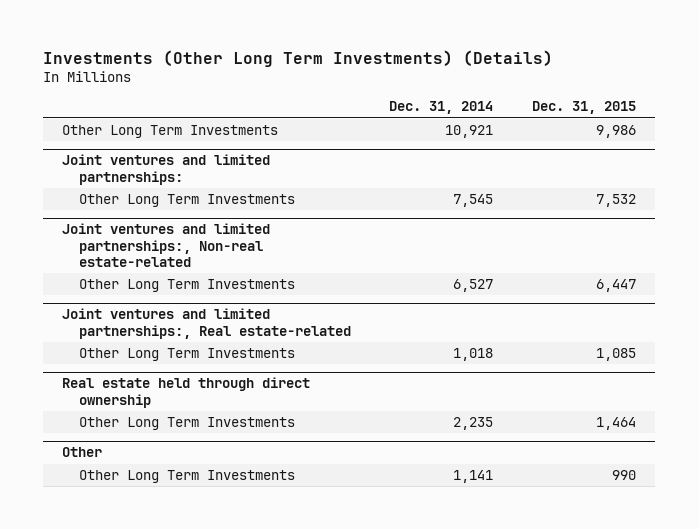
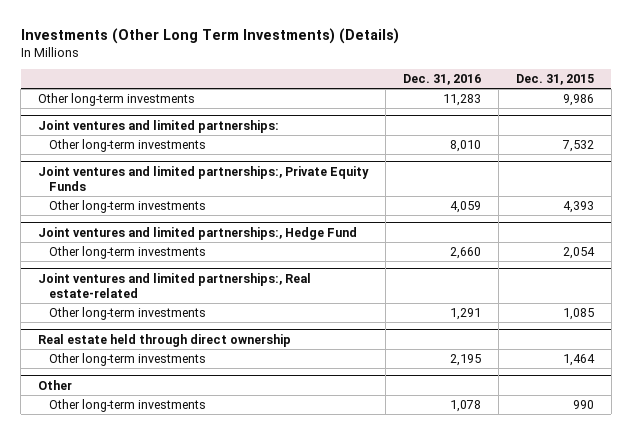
[389,101,494,115] Dec. 31, 2014 -> none
none -> [402,74,481,86] Dec. 31, 2016
[62,125,279,139] Other Long Term Investments -> [38,92,196,106] Other long-term investments
[62,223,271,268] Joint ventures and limited partnerships:, Non-real estate-related -> none
[78,194,295,208] Other Long Term Investments -> [48,138,206,152] Other long-term investments
none -> [38,165,370,191] Joint ventures and limited partnerships:, Private Equity Funds
[78,279,295,293] Other Long Term Investments -> [48,199,206,213] Other long-term investments
[596,279,637,293] 6,447 -> [562,200,594,213] 4,393
none -> [38,226,358,240] Joint ventures and limited partnerships:, Hedge Fund
none -> [48,245,206,259] Other long-term investments
[78,348,295,362] Other Long Term Investments -> [48,306,206,320] Other long-term investments
[78,417,295,431] Other Long Term Investments -> [48,352,206,366] Other long-term investments
[78,470,295,484] Other Long Term Investments -> [48,398,206,412] Other long-term investments

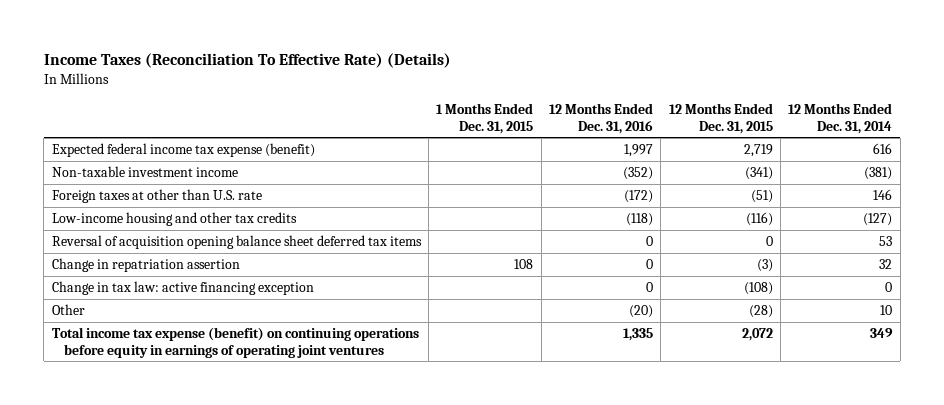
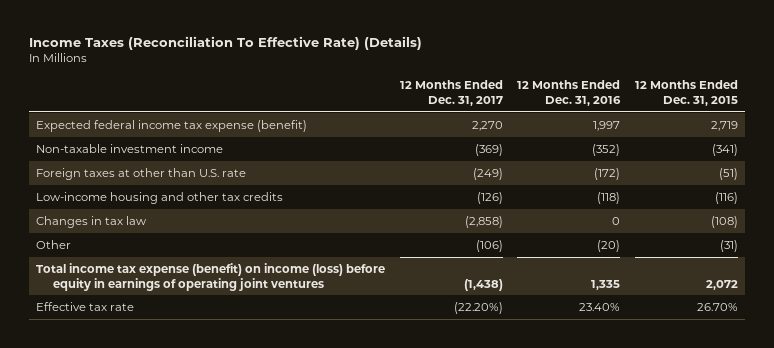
[436,103,534,134] 1 Months Ended Dec. 31, 2015 -> none
[788,103,893,134] 12 Months Ended Dec. 31, 2014 -> none
none -> [399,80,503,107] 12 Months Ended Dec. 31, 2017
[51,235,422,250] Reversal of acquisition opening balance sheet deferred tax items -> none
[51,258,240,273] Change in repatriation assertion -> none
[51,281,314,296] Change in tax law: active financing exception -> [36,215,148,228] Changes in tax law
[748,305,773,319] (28) -> [719,239,738,252] (31)
[51,327,419,358] Total income tax expense (benefit) on continuing operations before equity in earnings of operating joint ventures -> [36,262,386,291] Total income tax expense (benefit) on income (loss) before equity in earnings of operating joint ventures
none -> [36,301,135,311] Effective tax rate

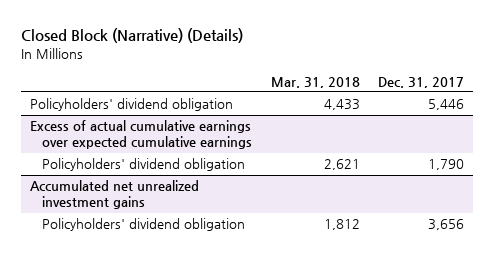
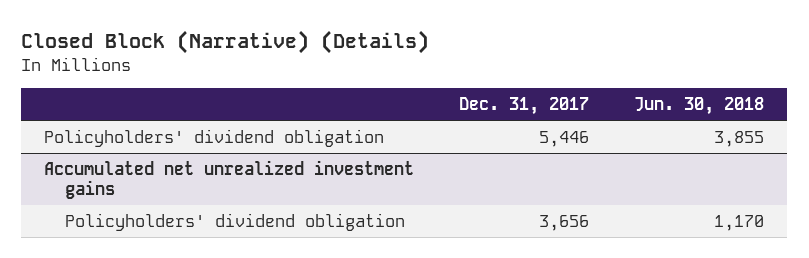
[270,76,360,88] Mar. 31, 2018 -> none
none -> [634,97,765,116] Jun. 30, 2018
[29,120,253,150] Excess of actual cumulative earnings over expected cumulative earnings -> none
[42,158,246,172] Policyholders' dividend obligation -> none

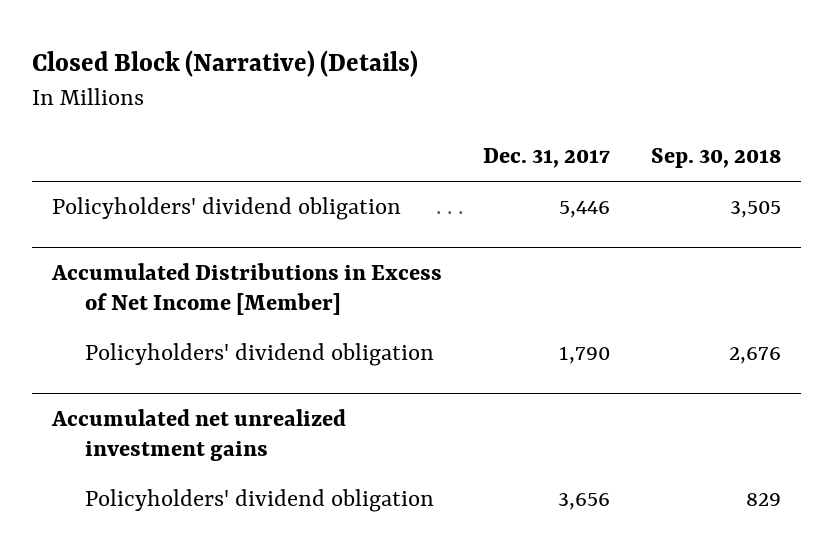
[634,97,765,116] Jun. 30, 2018 -> none
none -> [650,148,781,169] Sep. 30, 2018
none -> [51,262,443,315] Accumulated Distributions in Excess of Net Income [Member]
none -> [84,343,434,367] Policyholders' dividend obligation

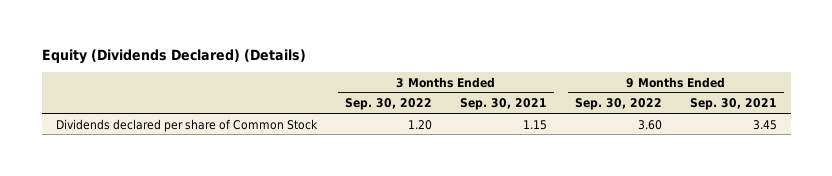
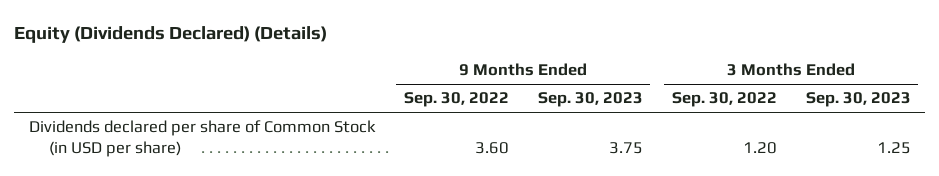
[459,98,547,111] Sep. 30, 2021 -> none
[689,98,777,111] Sep. 30, 2021 -> none
none -> [537,92,643,108] Sep. 30, 2023
none -> [805,92,911,108] Sep. 30, 2023
[55,118,318,132] Dividends declared per share of Common Stock -> [28,120,376,158] Dividends declared per share of Common Stock (in USD per share)

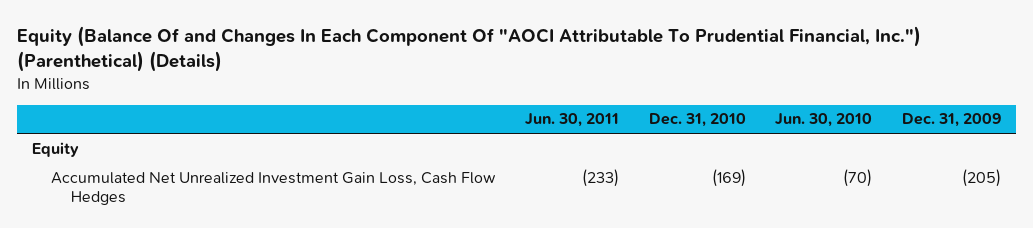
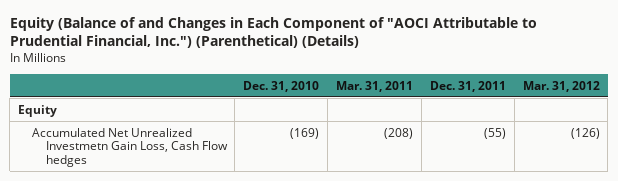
[17,26,922,73] Equity (Balance Of and Changes In Each Component Of "AOCI Attributable To Prudential Financial, Inc.") (Parenthetical) (Details) -> [9,16,537,49] Equity (Balance of and Changes in Each Component of "AOCI Attributable to Prudential Financial, Inc.") (Parenthetical) (Details)
[525,113,620,128] Jun. 30, 2011 -> none
[775,113,873,128] Jun. 30, 2010 -> none
[901,113,1001,128] Dec. 31, 2009 -> none
none -> [336,80,414,92] Mar. 31, 2011
none -> [429,80,506,92] Dec. 31, 2011
none -> [522,80,600,92] Mar. 31, 2012
[51,171,497,206] Accumulated Net Unrealized Investment Gain Loss, Cash Flow Hedges -> [31,127,228,168] Accumulated Net Unrealized Investmetn Gain Loss, Cash Flow hedges

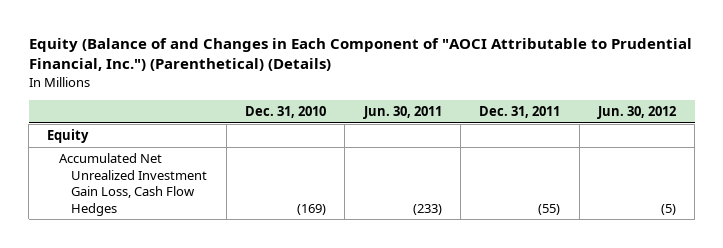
[336,80,414,92] Mar. 31, 2011 -> none
[522,80,600,92] Mar. 31, 2012 -> none
none -> [362,106,442,120] Jun. 30, 2011
none -> [597,106,677,120] Jun. 30, 2012
[31,127,228,168] Accumulated Net Unrealized Investmetn Gain Loss, Cash Flow hedges -> [59,153,208,216] Accumulated Net Unrealized Investment Gain Loss, Cash Flow Hedges

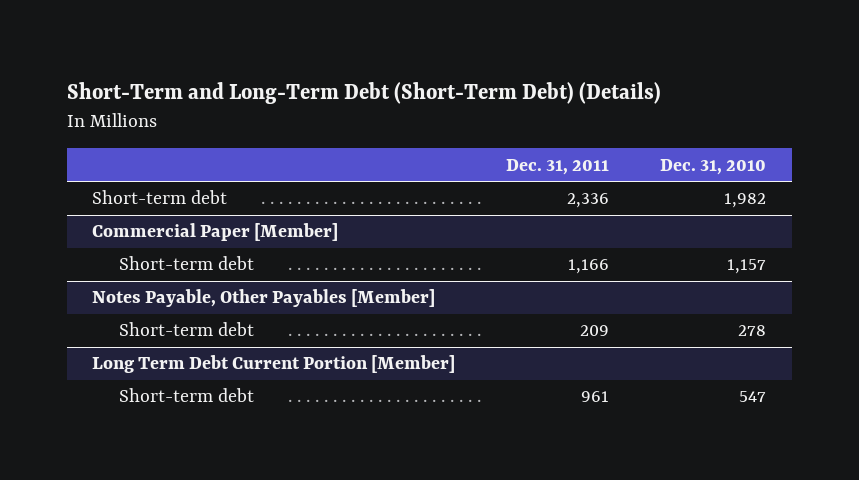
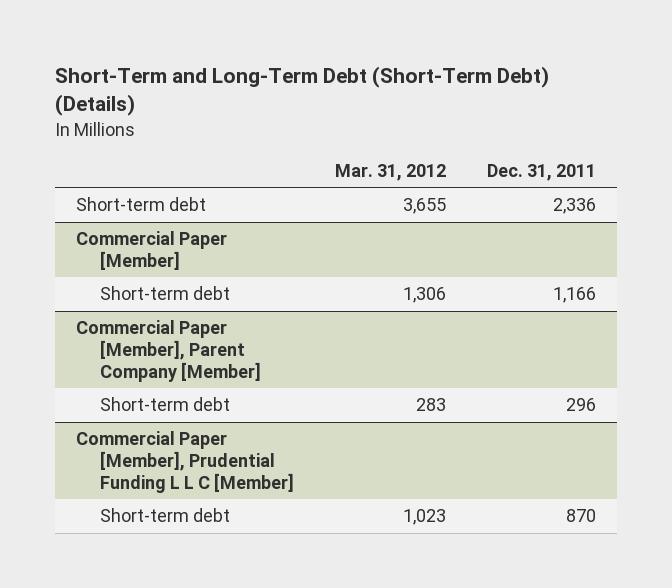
[660,158,767,175] Dec. 31, 2010 -> none
none -> [334,164,446,182] Mar. 31, 2012
[92,289,436,308] Notes Payable, Other Payables [Member] -> none
[92,355,456,374] Long Term Debt Current Portion [Member] -> none
none -> [75,320,261,382] Commercial Paper [Member], Parent Company [Member]
[580,325,610,337] 209 -> [566,398,597,412] 296
none -> [75,431,294,493] Commercial Paper [Member], Prudential Funding L L C [Member]
[581,391,610,403] 961 -> [566,509,597,523] 870

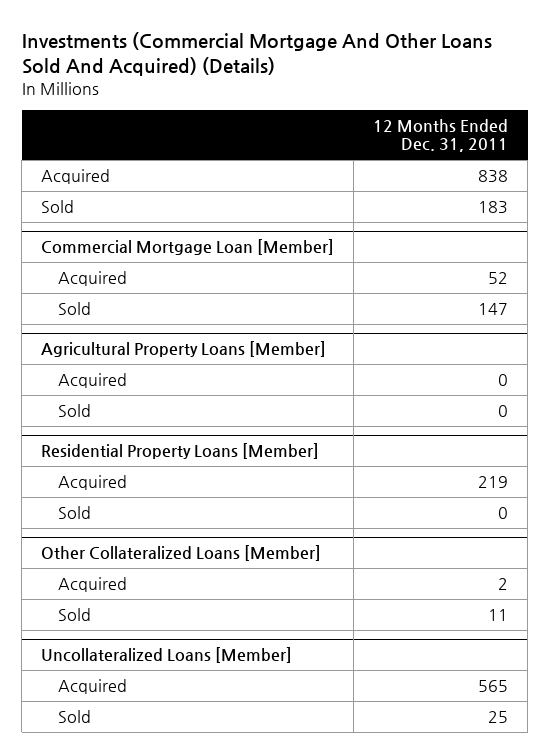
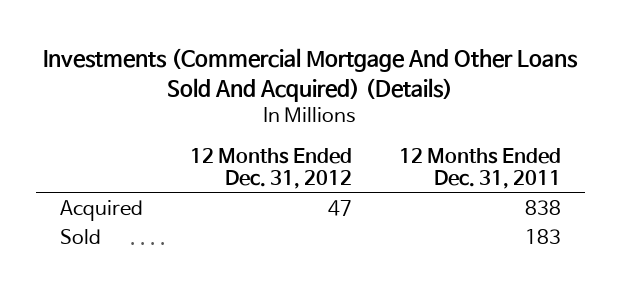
none -> [189,147,352,190] 12 Months Ended Dec. 31, 2012
[41,239,335,256] Commercial Mortgage Loan [Member] -> none
[58,270,128,286] Acquired -> none
[58,301,92,315] Sold -> none
[41,341,327,358] Agricultural Property Loans [Member] -> none
[58,372,128,388] Acquired -> none
[58,403,92,417] Sold -> none
[41,443,320,460] Residential Property Loans [Member] -> none
[58,474,128,490] Acquired -> none
[58,505,92,519] Sold -> none
[41,545,322,562] Other Collateralized Loans [Member] -> none
[58,576,128,592] Acquired -> none
[58,607,92,621] Sold -> none
[41,647,293,664] Uncollateralized Loans [Member] -> none
[58,678,128,694] Acquired -> none
[58,709,92,723] Sold -> none

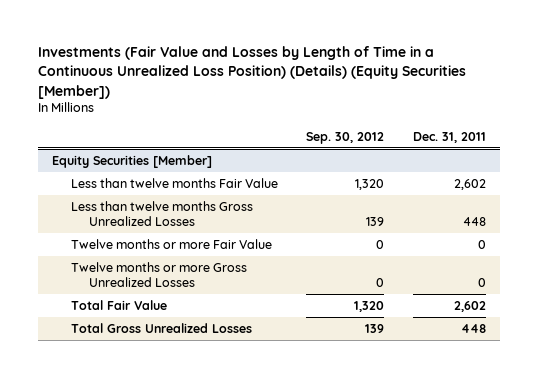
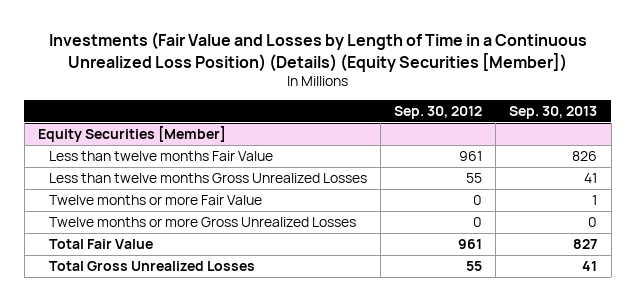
[412,131,486,143] Dec. 31, 2011 -> none
none -> [509,106,598,120] Sep. 30, 2013
[355,178,385,190] 1,320 -> [459,150,483,161] 961
[366,216,385,226] 139 -> [466,172,483,183] 55
[354,300,385,312] 1,320 -> [458,238,483,249] 961
[365,323,385,333] 139 -> [466,260,483,271] 55

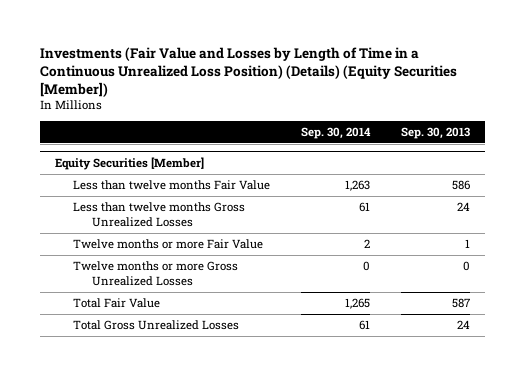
[394,106,483,120] Sep. 30, 2012 -> none
none -> [301,127,372,140] Sep. 30, 2014
[572,150,598,161] 826 -> [451,180,470,191] 586
[584,172,598,183] 41 -> [456,202,470,212] 24
[573,238,598,249] 827 -> [451,298,470,309] 587
[582,260,598,271] 41 -> [456,320,470,330] 24

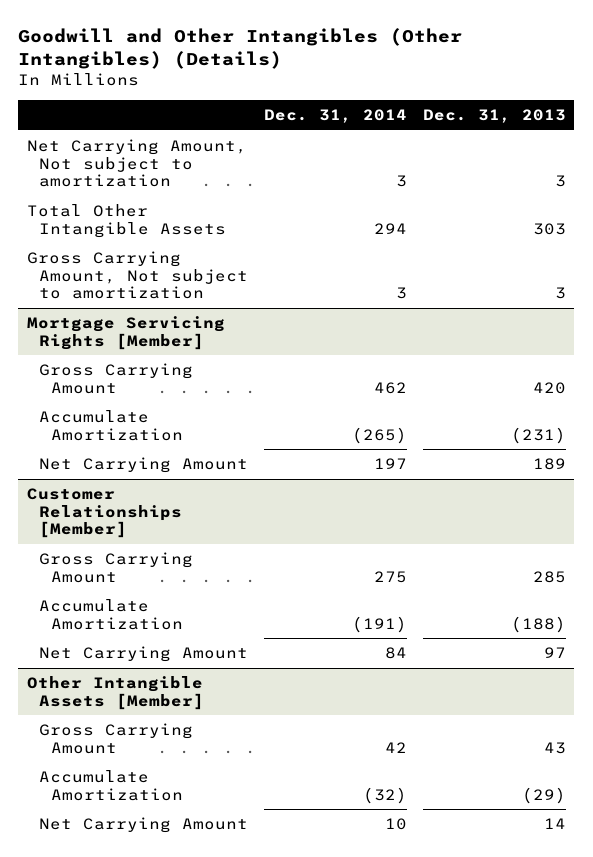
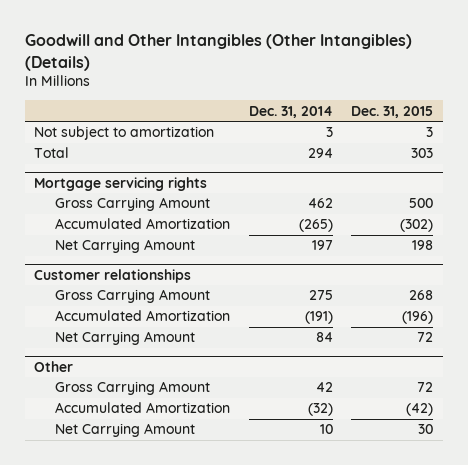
[423,108,567,123] Dec. 31, 2013 -> none
none -> [351,105,434,118] Dec. 31, 2015
[26,251,248,300] Gross Carrying Amount, Not subject to amortization -> none
[26,139,247,188] Net Carrying Amount, Not subject to amortization -> [34,126,215,141] Not subject to amortization
[26,204,226,238] Total Other Intangible Assets -> [34,147,70,159] Total
[26,316,225,350] Mortgage Servicing Rights [Member] -> [34,176,208,191] Mortgage servicing rights
[38,410,184,441] Accumulate Amortization -> [55,218,231,230] Accumulated Amortization
[26,488,182,539] Customer Relationships [Member] -> [34,268,192,283] Customer relationships
[38,599,184,630] Accumulate Amortization -> [55,310,231,322] Accumulated Amortization
[26,676,204,710] Other Intangible Assets [Member] -> [34,360,74,372] Other
[38,770,184,801] Accumulate Amortization -> [55,402,231,414] Accumulated Amortization

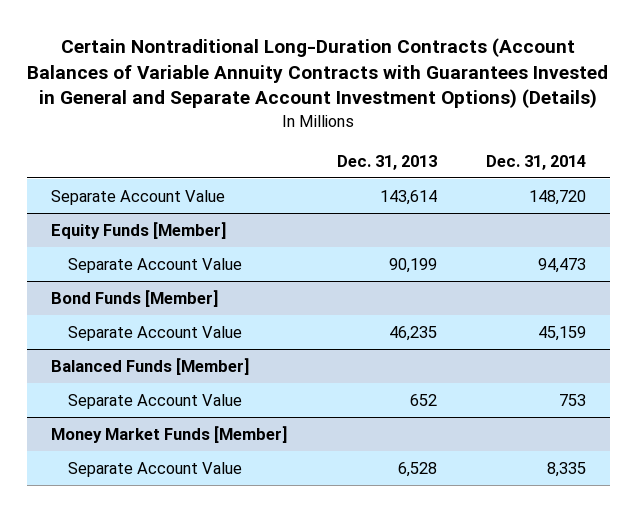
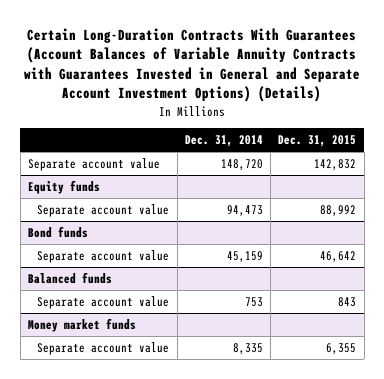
[27,37,609,109] Certain Nontraditional Long-Duration Contracts (Account Balances of Variable Annuity Contracts with Guarantees Invested in General and Separate Account Investment Options) (Details) -> [24,27,361,103] Certain Long-Duration Contracts With Guarantees (Account Balances of Variable Annuity Contracts with Guarantees Invested in General and Separate Account Investment Options) (Details)
[336,154,437,170] Dec. 31, 2013 -> none
none -> [278,134,357,147] Dec. 31, 2015
[51,189,226,205] Separate Account Value -> [27,157,160,171] Separate account value
[51,221,228,239] Equity Funds [Member] -> [27,179,100,194] Equity funds
[68,257,243,273] Separate Account Value -> [37,203,170,217] Separate account value
[51,289,220,307] Bond Funds [Member] -> [27,225,88,238] Bond funds
[68,325,243,341] Separate Account Value -> [37,249,170,263] Separate account value
[51,357,251,375] Balanced Funds [Member] -> [27,271,112,284] Balanced funds
[68,393,243,409] Separate Account Value -> [37,295,170,309] Separate account value
[51,425,289,443] Money Market Funds [Member] -> [27,317,136,332] Money market funds
[68,461,243,477] Separate Account Value -> [37,341,170,355] Separate account value

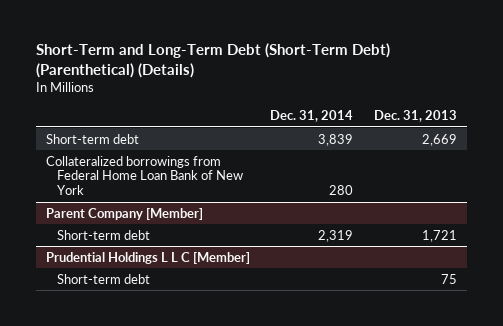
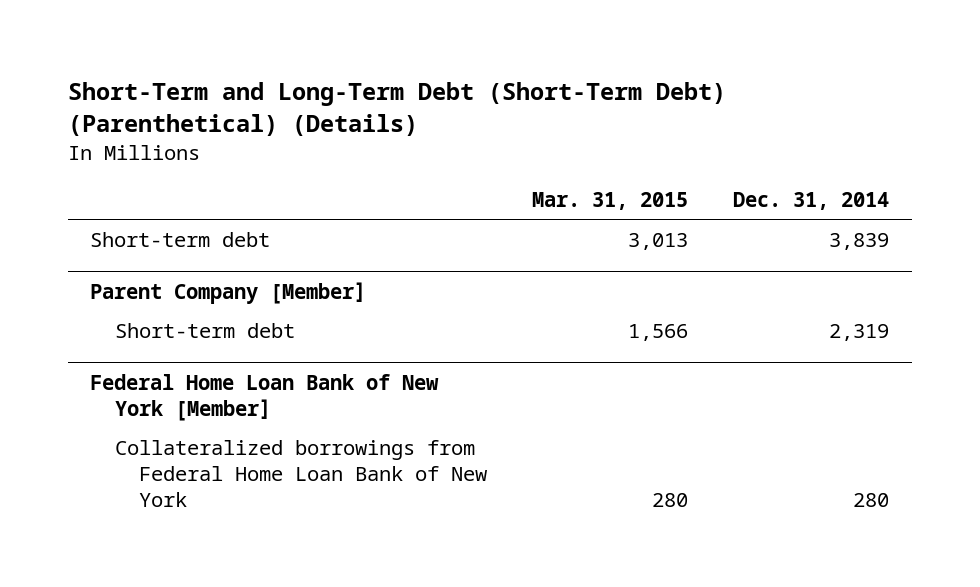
[373,110,457,123] Dec. 31, 2013 -> none
none -> [532,192,689,211] Mar. 31, 2015
[45,155,244,195] Collateralized borrowings from Federal Home Loan Bank of New York -> none
[45,251,250,264] Prudential Holdings L L C [Member] -> none
[57,273,151,284] Short-term debt -> none
none -> [90,373,440,421] Federal Home Loan Bank of New York [Member]
none -> [114,439,487,507] Collateralized borrowings from Federal Home Loan Bank of New York

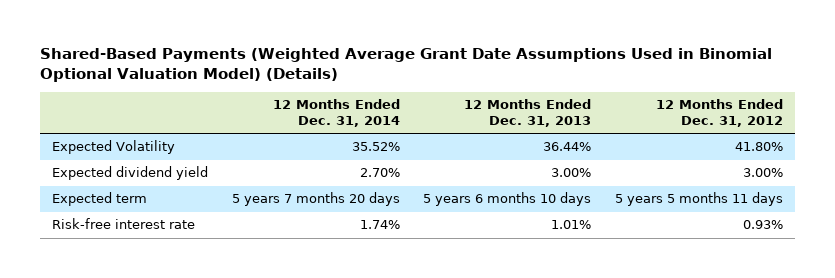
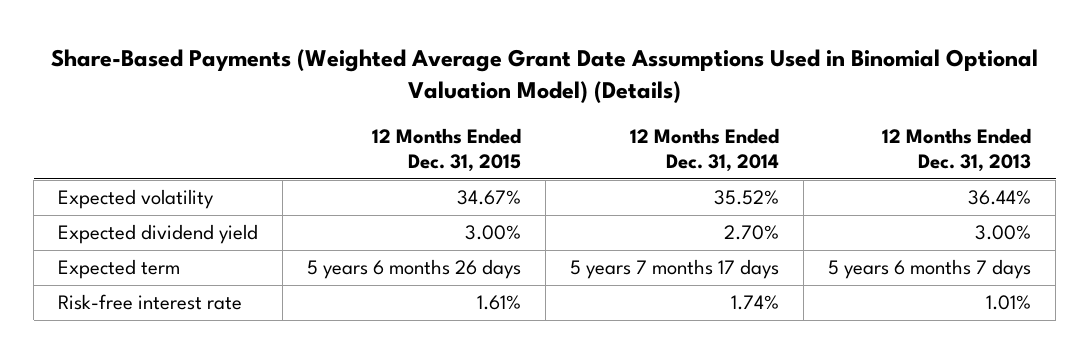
[39,48,772,82] Shared-Based Payments (Weighted Average Grant Date Assumptions Used in Binomial Optional Valuation Model) (Details) -> [50,48,1038,103] Share-Based Payments (Weighted Average Grant Date Assumptions Used in Binomial Optional Valuation Model) (Details)
[656,99,784,127] 12 Months Ended Dec. 31, 2012 -> none
none -> [372,127,522,173] 12 Months Ended Dec. 31, 2015
[51,140,175,155] Expected Volatility -> [58,189,215,210] Expected volatility
[231,192,400,207] 5 years 7 months 20 days -> [570,259,780,280] 5 years 7 months 17 days
[423,192,592,207] 5 years 6 months 10 days -> [828,259,1032,280] 5 years 6 months 7 days

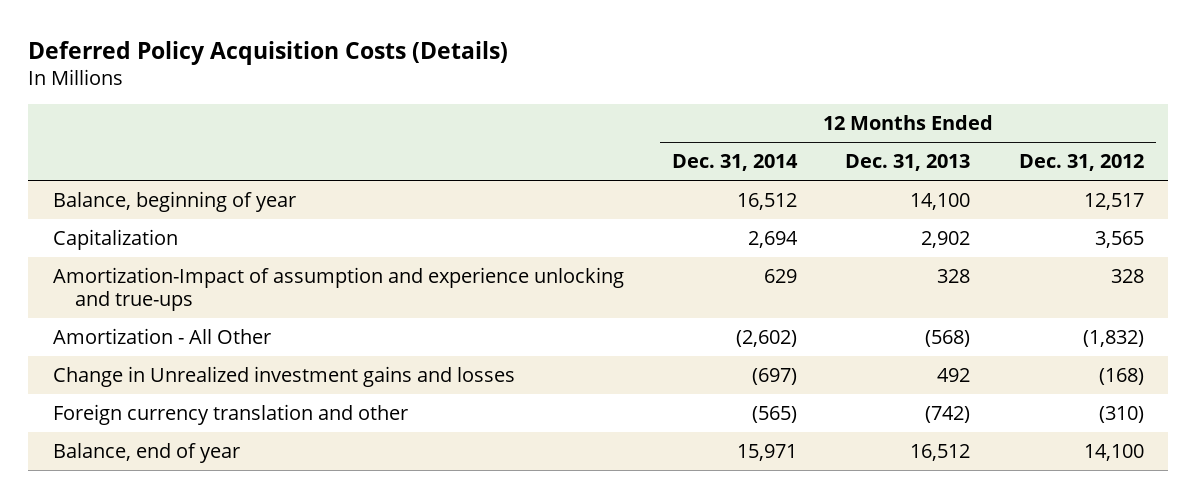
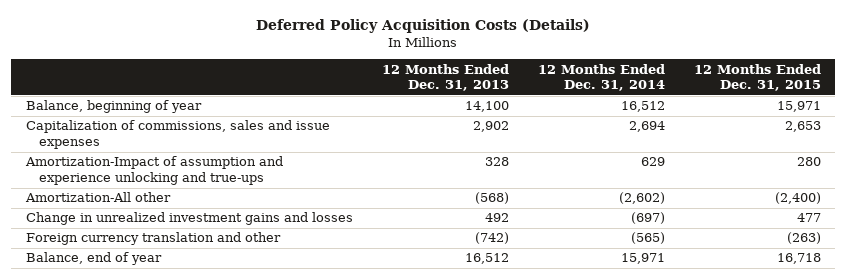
[1018,154,1144,172] Dec. 31, 2012 -> none
none -> [693,63,821,92] 12 Months Ended Dec. 31, 2015
[52,228,178,250] Capitalization -> [25,120,330,150] Capitalization of commissions, sales and issue expenses
[52,327,271,344] Amortization - All Other -> [24,192,171,203] Amortization-All other
[52,365,515,387] Change in Unrealized investment gains and losses -> [25,212,353,226] Change in unrealized investment gains and losses

